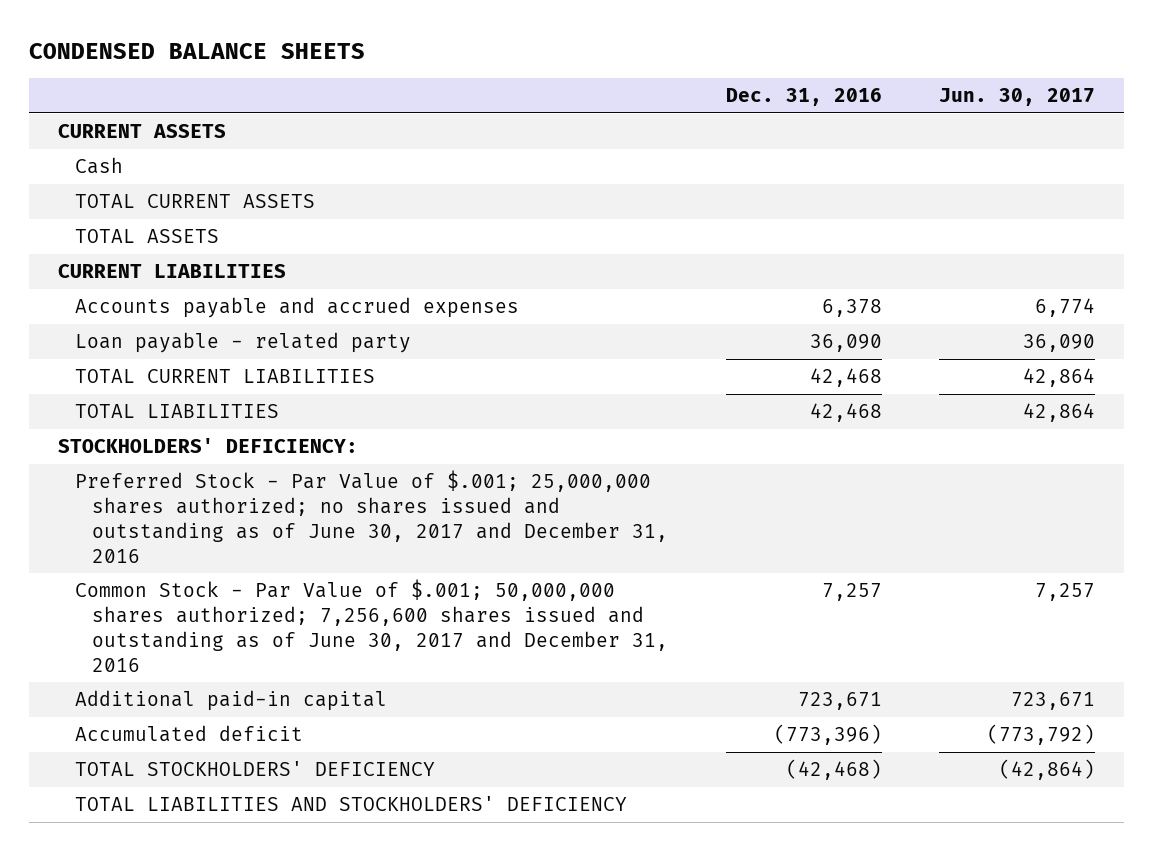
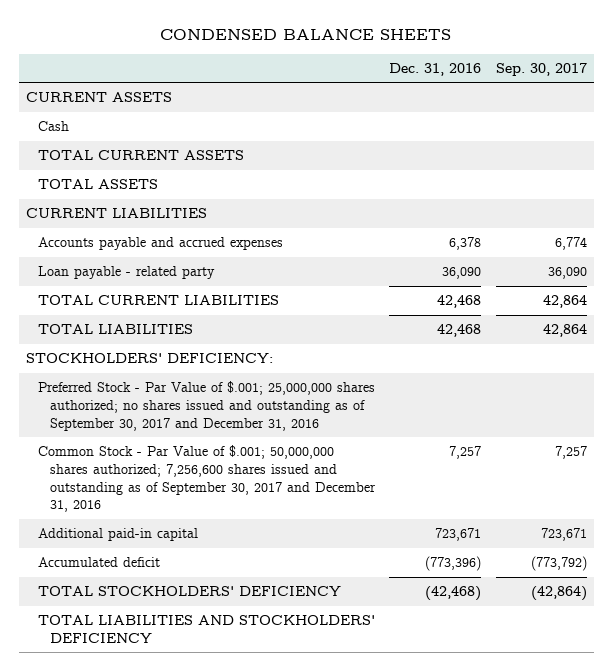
[939,88,1096,107] Jun. 30, 2017 -> none
none -> [496,62,588,76] Sep. 30, 2017
[75,470,669,563] Preferred Stock - Par Value of $.001; 25,000,000 shares authorized; no shares issued and outstanding as of June 30, 2017 and December 31, 2016 -> [37,381,375,431] Preferred Stock - Par Value of $.001; 25,000,000 shares authorized; no shares issued and outstanding as of September 30, 2017 and December 31, 2016
[75,579,669,672] Common Stock - Par Value of $.001; 50,000,000 shares authorized; 7,256,600 shares issued and outstanding as of June 30, 2017 and December 31, 2016 -> [37,445,376,513] Common Stock - Par Value of $.001; 50,000,000 shares authorized; 7,256,600 shares issued and outstanding as of September 30, 2017 and December 31, 2016

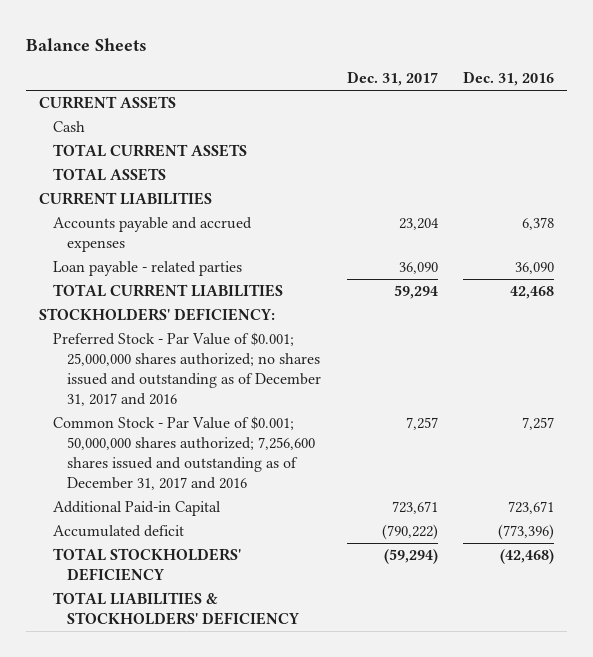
[160,29,452,41] CONDENSED BALANCE SHEETS -> [26,37,148,51] Balance Sheets
[496,62,588,76] Sep. 30, 2017 -> none
none -> [346,71,438,87] Dec. 31, 2017
[37,266,215,280] Loan payable - related party -> [52,261,242,277] Loan payable - related parties
[37,324,193,335] TOTAL LIABILITIES -> none
[37,381,375,431] Preferred Stock - Par Value of $.001; 25,000,000 shares authorized; no shares issued and outstanding as of September 30, 2017 and December 31, 2016 -> [52,332,322,406] Preferred Stock - Par Value of $0.001; 25,000,000 shares authorized; no shares issued and outstanding as of December 31, 2017 and 2016
[37,445,376,513] Common Stock - Par Value of $.001; 50,000,000 shares authorized; 7,256,600 shares issued and outstanding as of September 30, 2017 and December 31, 2016 -> [52,416,316,490] Common Stock - Par Value of $0.001; 50,000,000 shares authorized; 7,256,600 shares issued and outstanding as of December 31, 2017 and 2016
[37,528,198,542] Additional paid-in capital -> [52,501,221,517] Additional Paid-in Capital
[37,615,375,643] TOTAL LIABILITIES AND STOCKHOLDERS' DEFICIENCY -> [52,592,300,625] TOTAL LIABILITIES & STOCKHOLDERS' DEFICIENCY

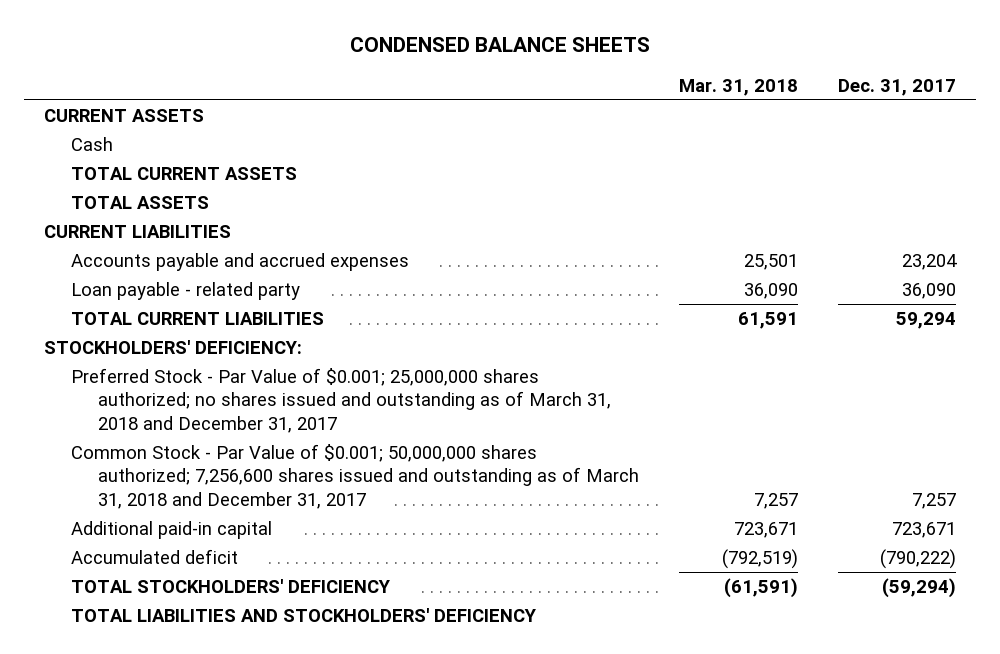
[26,37,148,51] Balance Sheets -> [349,37,650,53] CONDENSED BALANCE SHEETS
[462,71,554,87] Dec. 31, 2016 -> none
none -> [679,78,799,96] Mar. 31, 2018
[52,261,242,277] Loan payable - related parties -> [71,282,301,301] Loan payable - related party
[52,332,322,406] Preferred Stock - Par Value of $0.001; 25,000,000 shares authorized; no shares issued and outstanding as of December 31, 2017 and 2016 -> [71,368,612,433] Preferred Stock - Par Value of $0.001; 25,000,000 shares authorized; no shares issued and outstanding as of March 31, 2018 and December 31, 2017
[52,416,316,490] Common Stock - Par Value of $0.001; 50,000,000 shares authorized; 7,256,600 shares issued and outstanding as of December 31, 2017 and 2016 -> [71,444,640,509] Common Stock - Par Value of $0.001; 50,000,000 shares authorized; 7,256,600 shares issued and outstanding as of March 31, 2018 and December 31, 2017
[52,501,221,517] Additional Paid-in Capital -> [71,521,273,540] Additional paid-in capital
[52,592,300,625] TOTAL LIABILITIES & STOCKHOLDERS' DEFICIENCY -> [71,608,537,623] TOTAL LIABILITIES AND STOCKHOLDERS' DEFICIENCY

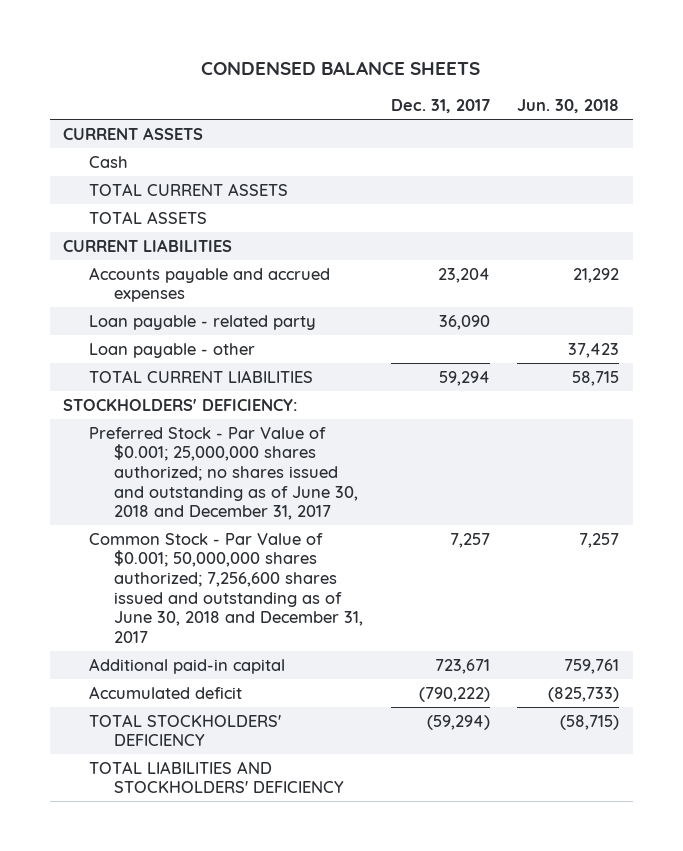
[679,78,799,96] Mar. 31, 2018 -> none
none -> [517,99,620,114] Jun. 30, 2018
none -> [88,342,255,358] Loan payable - other
[71,368,612,433] Preferred Stock - Par Value of $0.001; 25,000,000 shares authorized; no shares issued and outstanding as of March 31, 2018 and December 31, 2017 -> [88,426,359,521] Preferred Stock - Par Value of $0.001; 25,000,000 shares authorized; no shares issued and outstanding as of June 30, 2018 and December 31, 2017
[71,444,640,509] Common Stock - Par Value of $0.001; 50,000,000 shares authorized; 7,256,600 shares issued and outstanding as of March 31, 2018 and December 31, 2017 -> [88,532,364,643] Common Stock - Par Value of $0.001; 50,000,000 shares authorized; 7,256,600 shares issued and outstanding as of June 30, 2018 and December 31, 2017

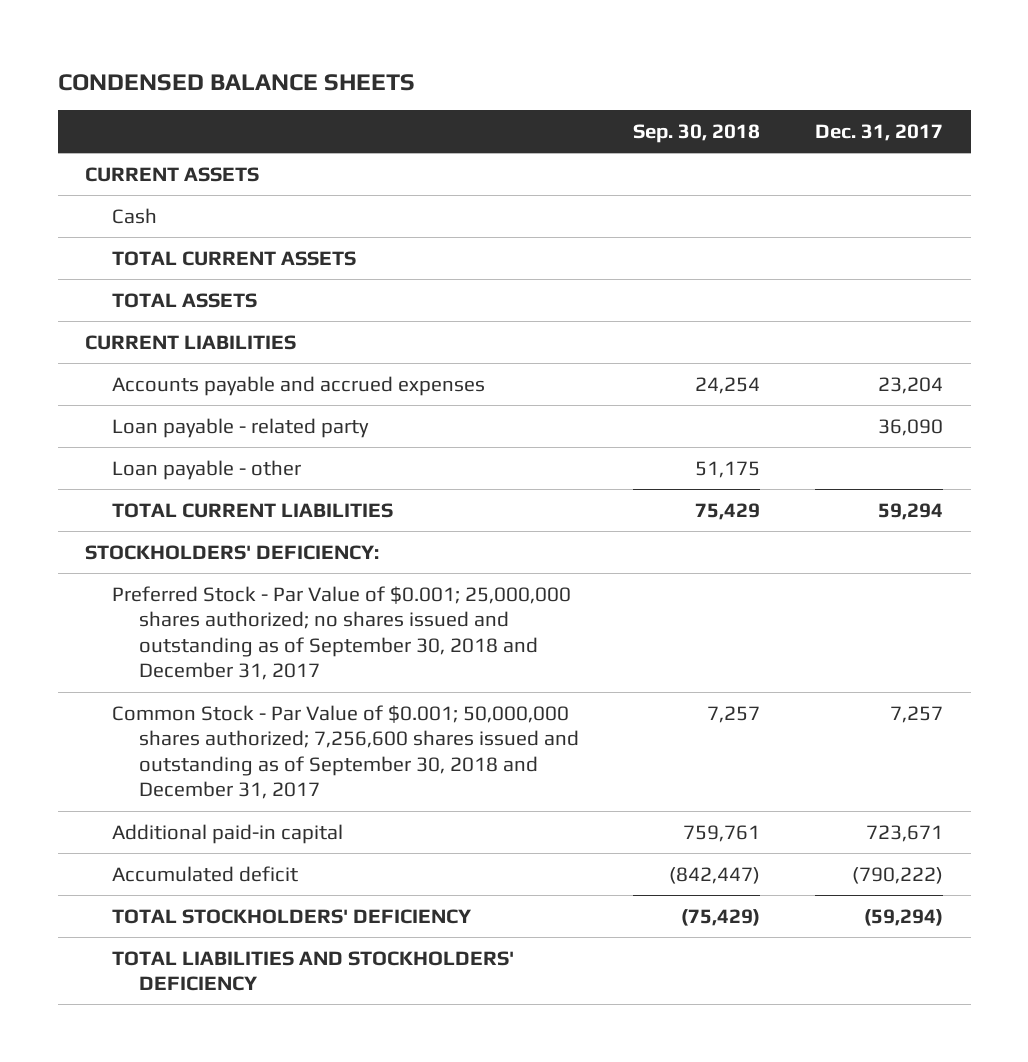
[517,99,620,114] Jun. 30, 2018 -> none
none -> [633,124,761,144] Sep. 30, 2018
[88,426,359,521] Preferred Stock - Par Value of $0.001; 25,000,000 shares authorized; no shares issued and outstanding as of June 30, 2018 and December 31, 2017 -> [111,585,571,681] Preferred Stock - Par Value of $0.001; 25,000,000 shares authorized; no shares issued and outstanding as of September 30, 2018 and December 31, 2017
[88,532,364,643] Common Stock - Par Value of $0.001; 50,000,000 shares authorized; 7,256,600 shares issued and outstanding as of June 30, 2018 and December 31, 2017 -> [111,704,579,800] Common Stock - Par Value of $0.001; 50,000,000 shares authorized; 7,256,600 shares issued and outstanding as of September 30, 2018 and December 31, 2017

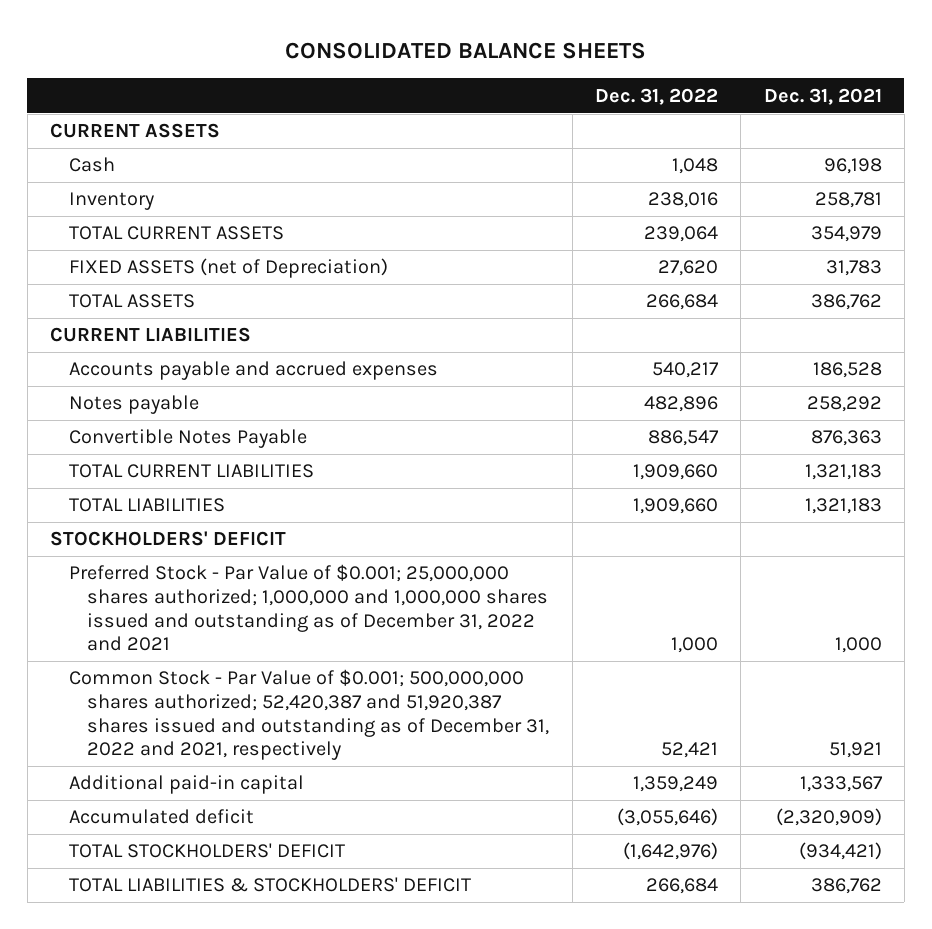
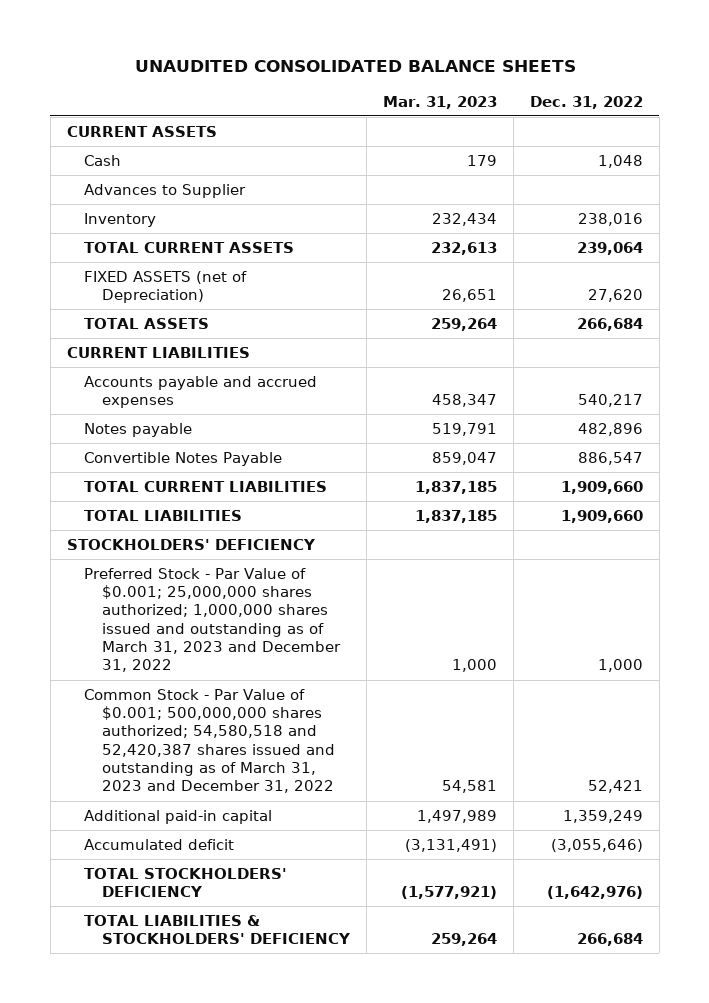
[284,42,646,60] CONSOLIDATED BALANCE SHEETS -> [134,60,576,73] UNAUDITED CONSOLIDATED BALANCE SHEETS
[763,87,882,105] Dec. 31, 2021 -> none
none -> [382,95,497,109] Mar. 31, 2023
none -> [84,183,247,198] Advances to Supplier
[50,531,287,547] STOCKHOLDERS' DEFICIT -> [66,538,316,550] STOCKHOLDERS' DEFICIENCY
[68,564,549,652] Preferred Stock - Par Value of $0.001; 25,000,000 shares authorized; 1,000,000 and 1,000,000 shares issued and outstanding as of December 31, 2022 and 2021 -> [84,567,341,673] Preferred Stock - Par Value of $0.001; 25,000,000 shares authorized; 1,000,000 shares issued and outstanding as of March 31, 2023 and December 31, 2022
[68,669,550,761] Common Stock - Par Value of $0.001; 500,000,000 shares authorized; 52,420,387 and 51,920,387 shares issued and outstanding as of December 31, 2022 and 2021, respectively -> [84,688,335,794] Common Stock - Par Value of $0.001; 500,000,000 shares authorized; 54,580,518 and 52,420,387 shares issued and outstanding as of March 31, 2023 and December 31, 2022
[68,843,345,859] TOTAL STOCKHOLDERS' DEFICIT -> [84,867,288,898] TOTAL STOCKHOLDERS' DEFICIENCY
[68,877,471,893] TOTAL LIABILITIES & STOCKHOLDERS' DEFICIT -> [84,914,351,945] TOTAL LIABILITIES & STOCKHOLDERS' DEFICIENCY

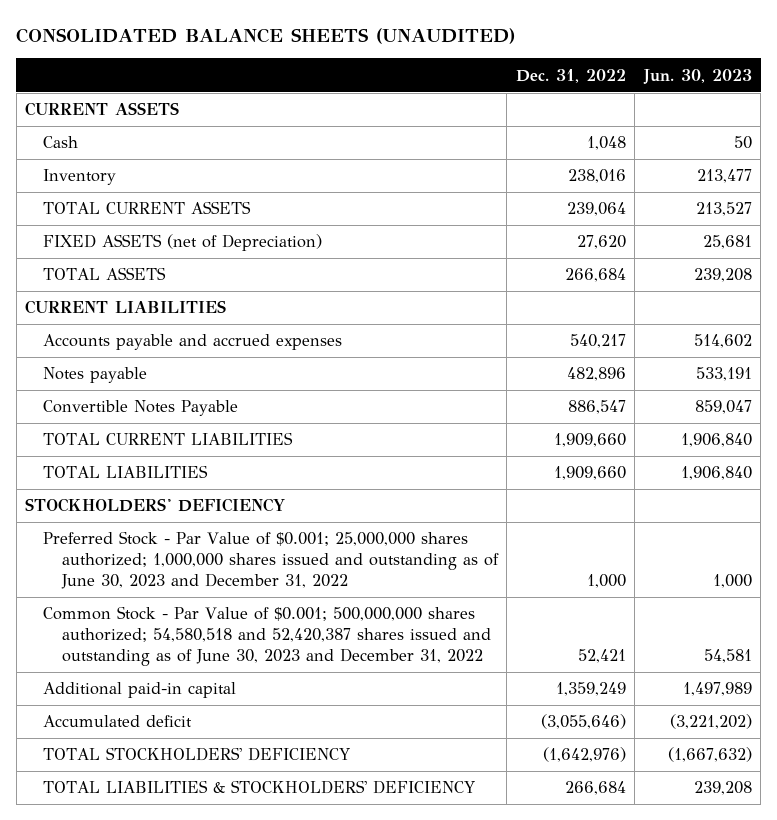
[134,60,576,73] UNAUDITED CONSOLIDATED BALANCE SHEETS -> [16,27,516,44] CONSOLIDATED BALANCE SHEETS (UNAUDITED)
[382,95,497,109] Mar. 31, 2023 -> none
none -> [642,68,752,84] Jun. 30, 2023
[84,183,247,198] Advances to Supplier -> none
[84,567,341,673] Preferred Stock - Par Value of $0.001; 25,000,000 shares authorized; 1,000,000 shares issued and outstanding as of March 31, 2023 and December 31, 2022 -> [43,531,499,590] Preferred Stock - Par Value of $0.001; 25,000,000 shares authorized; 1,000,000 shares issued and outstanding as of June 30, 2023 and December 31, 2022
[84,688,335,794] Common Stock - Par Value of $0.001; 500,000,000 shares authorized; 54,580,518 and 52,420,387 shares issued and outstanding as of March 31, 2023 and December 31, 2022 -> [43,606,491,667] Common Stock - Par Value of $0.001; 500,000,000 shares authorized; 54,580,518 and 52,420,387 shares issued and outstanding as of June 30, 2023 and December 31, 2022

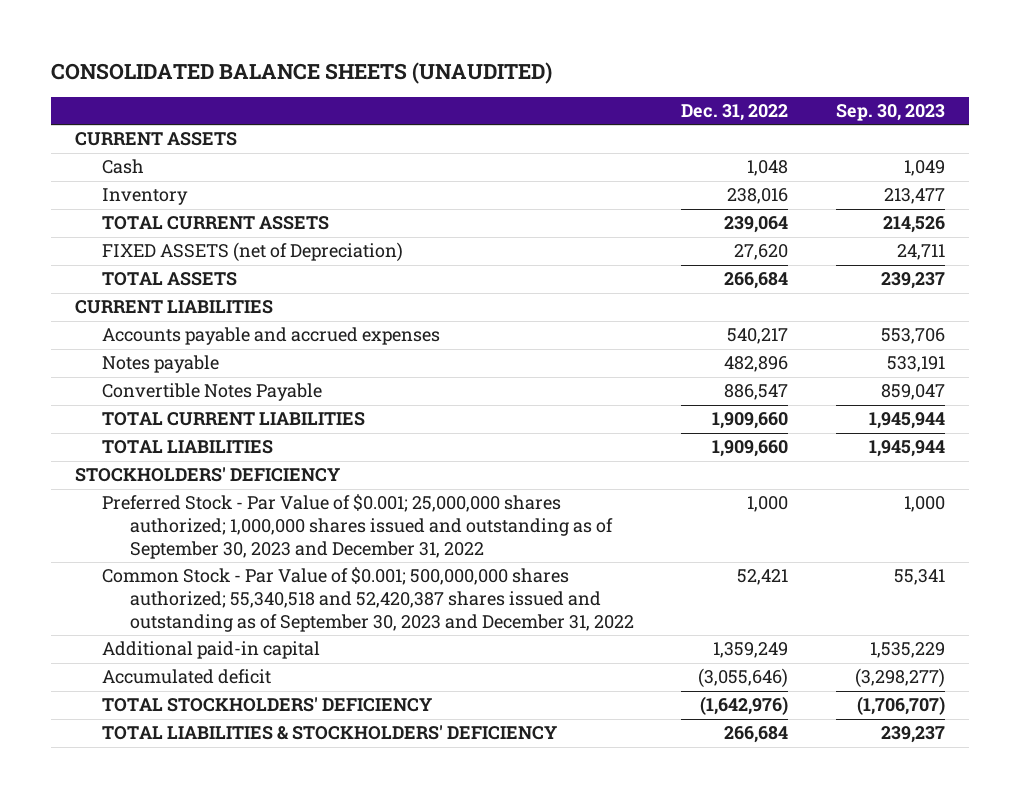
[642,68,752,84] Jun. 30, 2023 -> none
none -> [836,104,946,122] Sep. 30, 2023
[43,531,499,590] Preferred Stock - Par Value of $0.001; 25,000,000 shares authorized; 1,000,000 shares issued and outstanding as of June 30, 2023 and December 31, 2022 -> [102,494,613,560] Preferred Stock - Par Value of $0.001; 25,000,000 shares authorized; 1,000,000 shares issued and outstanding as of September 30, 2023 and December 31, 2022
[43,606,491,667] Common Stock - Par Value of $0.001; 500,000,000 shares authorized; 54,580,518 and 52,420,387 shares issued and outstanding as of June 30, 2023 and December 31, 2022 -> [102,567,634,633] Common Stock - Par Value of $0.001; 500,000,000 shares authorized; 55,340,518 and 52,420,387 shares issued and outstanding as of September 30, 2023 and December 31, 2022

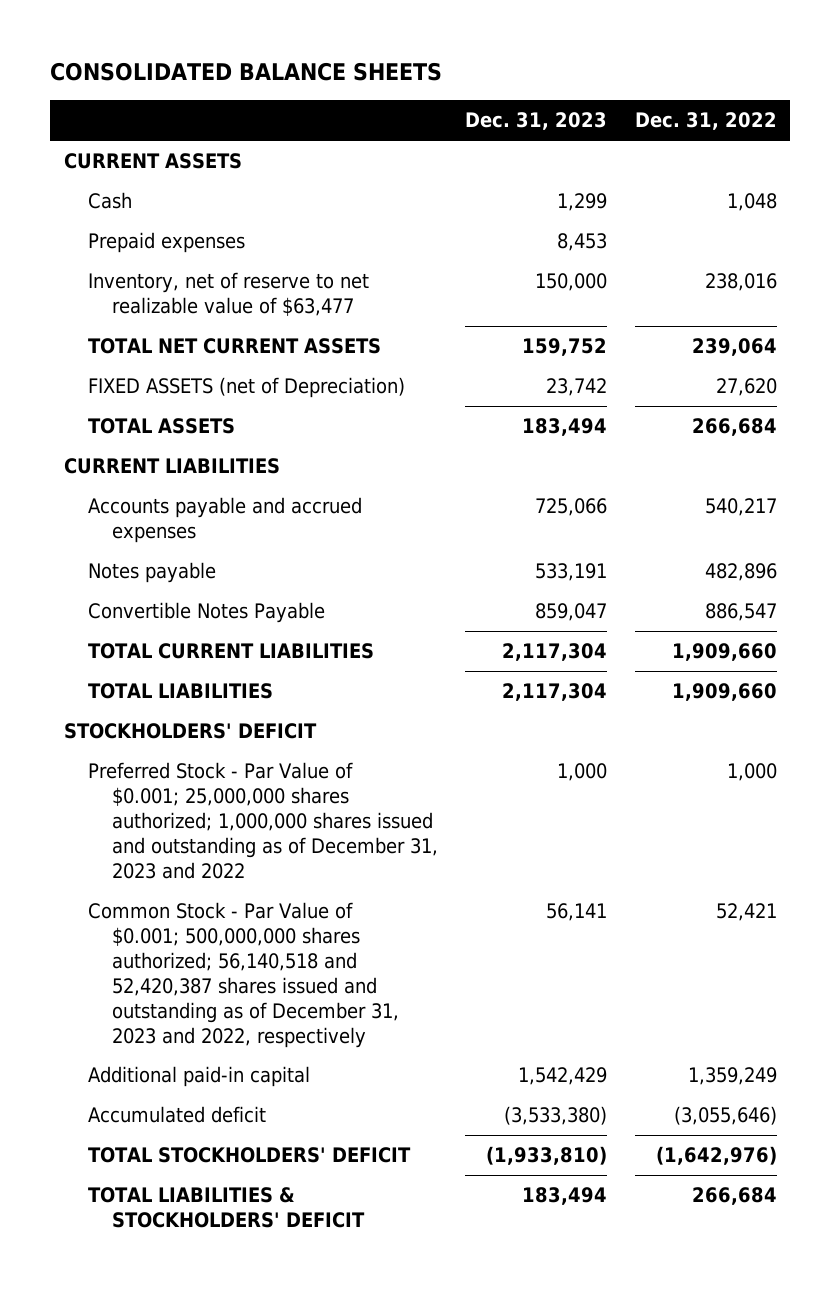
[50,61,552,84] CONSOLIDATED BALANCE SHEETS (UNAUDITED) -> [49,62,442,82] CONSOLIDATED BALANCE SHEETS
[836,104,946,122] Sep. 30, 2023 -> none
none -> [465,112,608,131] Dec. 31, 2023
none -> [87,232,245,254] Prepaid expenses
[102,188,189,206] Inventory -> [87,272,369,317] Inventory, net of reserve to net realizable value of $63,477
[102,216,330,231] TOTAL CURRENT ASSETS -> [87,338,381,355] TOTAL NET CURRENT ASSETS
[74,467,340,483] STOCKHOLDERS' DEFICIENCY -> [63,723,317,740] STOCKHOLDERS' DEFICIT
[102,494,613,560] Preferred Stock - Par Value of $0.001; 25,000,000 shares authorized; 1,000,000 shares issued and outstanding as of September 30, 2023 and December 31, 2022 -> [87,762,438,879] Preferred Stock - Par Value of $0.001; 25,000,000 shares authorized; 1,000,000 shares issued and outstanding as of December 31, 2023 and 2022
[102,567,634,633] Common Stock - Par Value of $0.001; 500,000,000 shares authorized; 55,340,518 and 52,420,387 shares issued and outstanding as of September 30, 2023 and December 31, 2022 -> [87,902,399,1048] Common Stock - Par Value of $0.001; 500,000,000 shares authorized; 56,140,518 and 52,420,387 shares issued and outstanding as of December 31, 2023 and 2022, respectively
[102,697,433,713] TOTAL STOCKHOLDERS' DEFICIENCY -> [87,1147,411,1164] TOTAL STOCKHOLDERS' DEFICIT
[102,725,558,741] TOTAL LIABILITIES & STOCKHOLDERS' DEFICIENCY -> [87,1187,365,1229] TOTAL LIABILITIES & STOCKHOLDERS' DEFICIT

